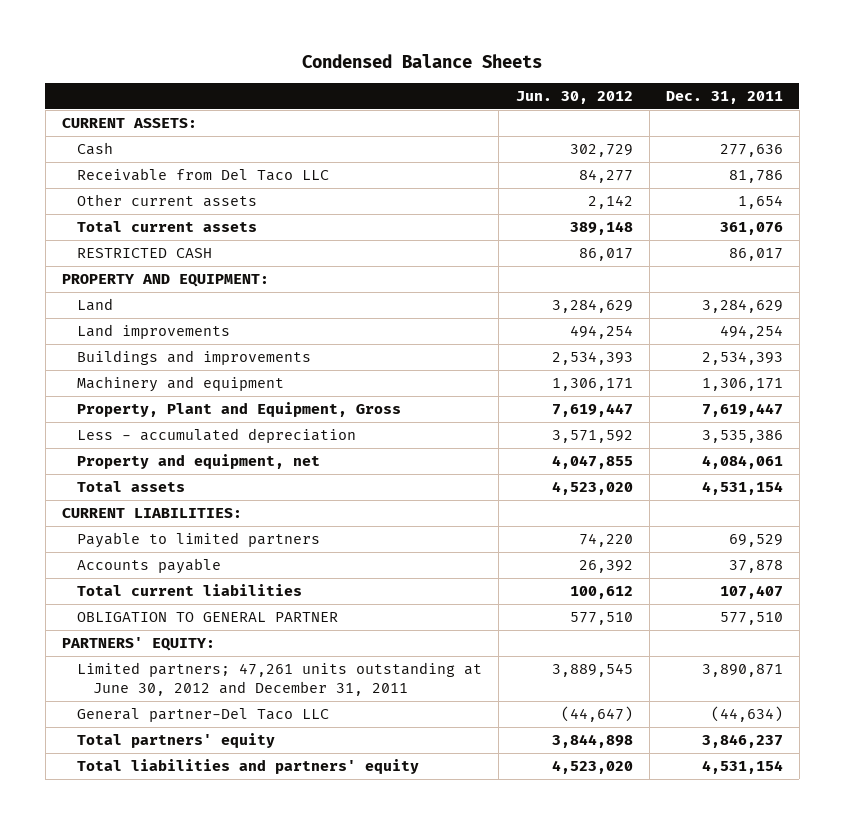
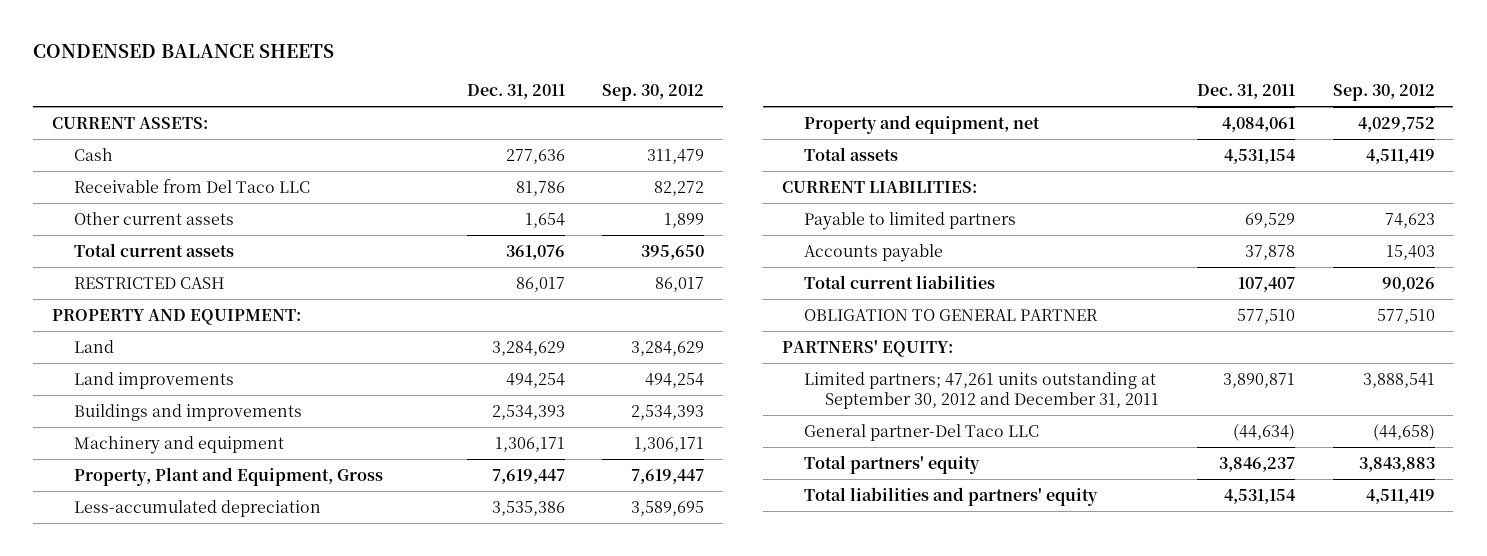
[302,53,543,68] Condensed Balance Sheets -> [33,44,335,59] CONDENSED BALANCE SHEETS
[515,90,633,104] Jun. 30, 2012 -> none
none -> [602,84,705,102] Sep. 30, 2012
[77,428,357,444] Less - accumulated depreciation -> [73,499,321,517] Less-accumulated depreciation
[77,662,483,696] Limited partners; 47,261 units outstanding at June 30, 2012 and December 31, 2011 -> [803,371,1160,409] Limited partners; 47,261 units outstanding at September 30, 2012 and December 31, 2011

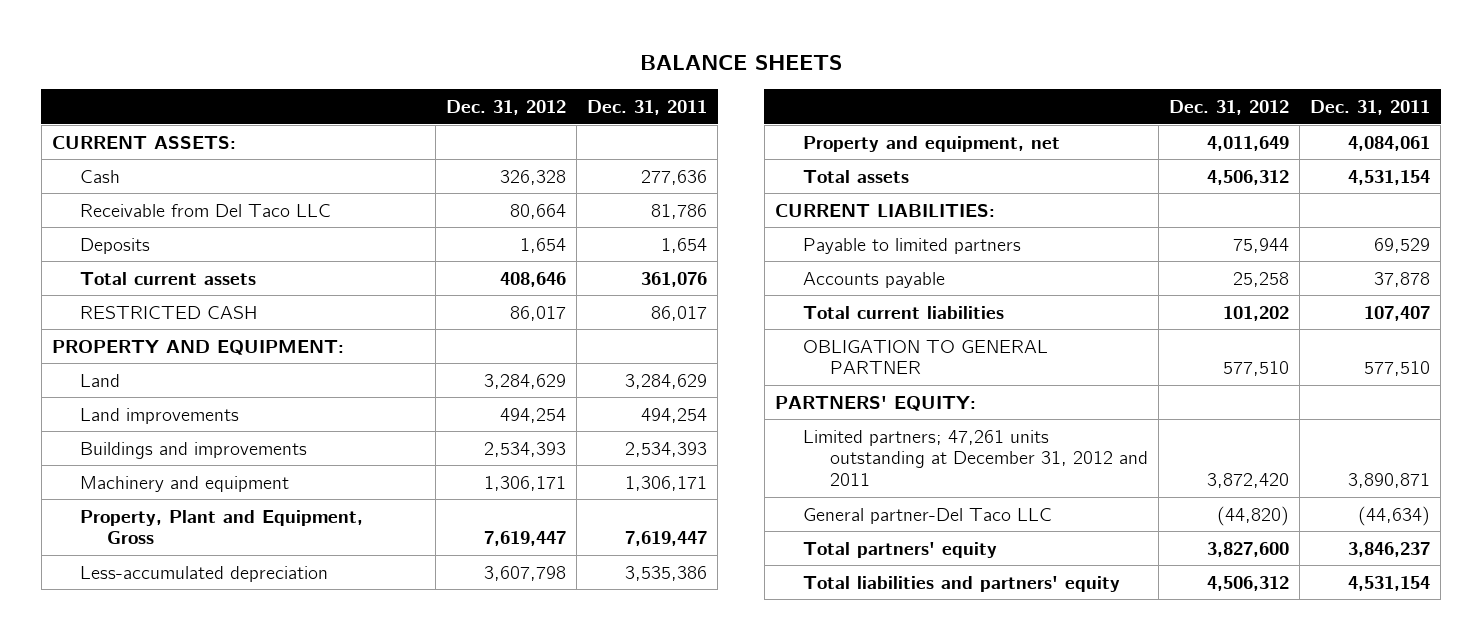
[33,44,335,59] CONDENSED BALANCE SHEETS -> [639,55,842,71] BALANCE SHEETS
[602,84,705,102] Sep. 30, 2012 -> none
none -> [446,99,567,115] Dec. 31, 2012
[73,211,234,225] Other current assets -> [79,237,150,254] Deposits
[803,371,1160,409] Limited partners; 47,261 units outstanding at September 30, 2012 and December 31, 2011 -> [802,429,1149,487] Limited partners; 47,261 units outstanding at December 31, 2012 and 2011

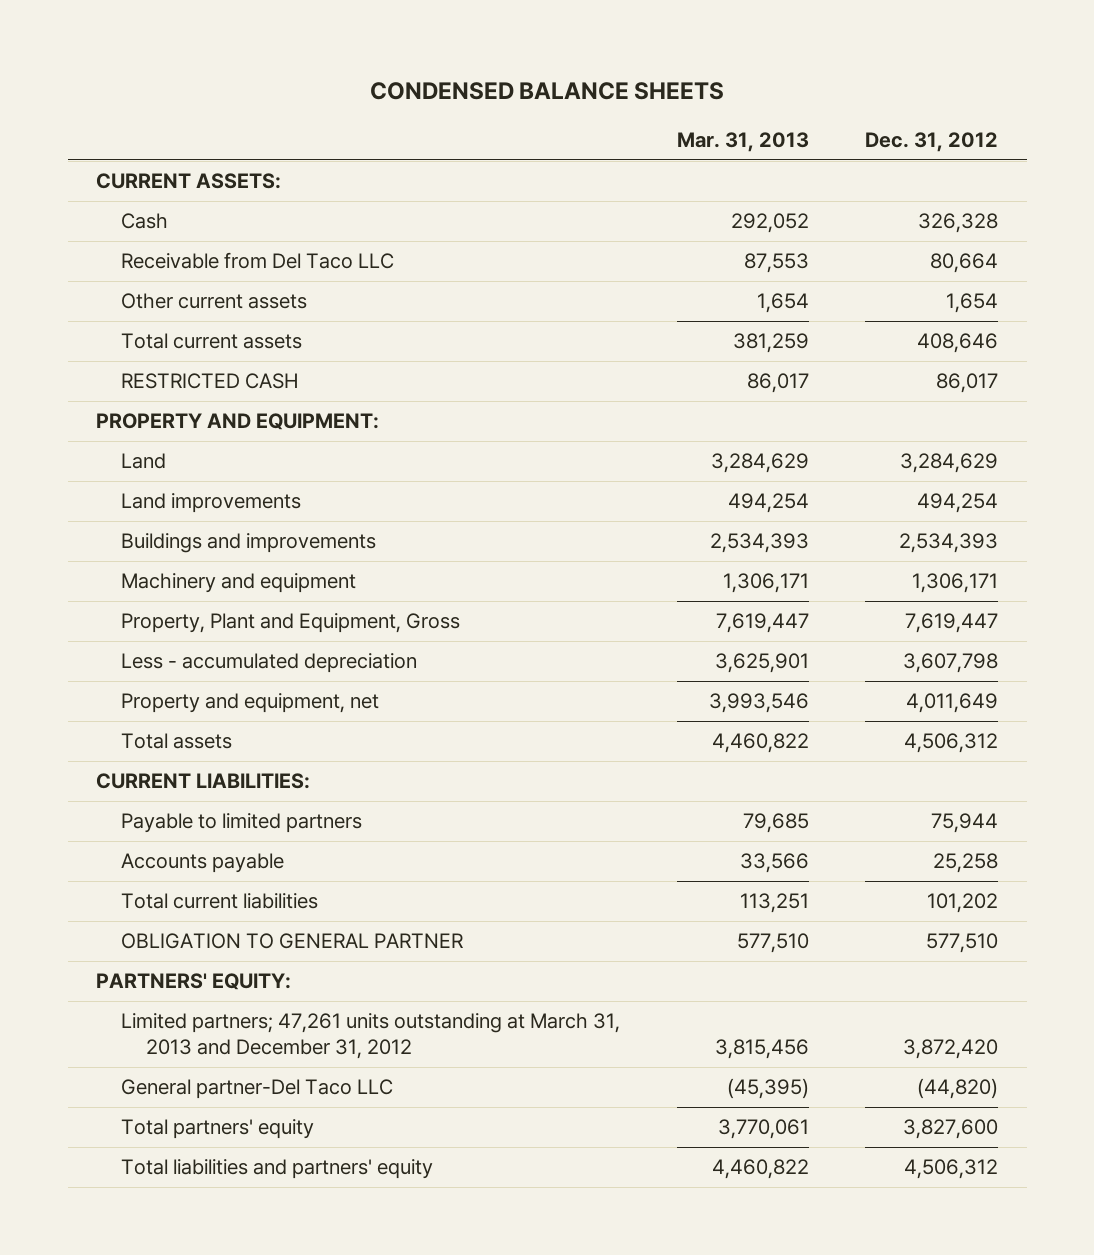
[639,55,842,71] BALANCE SHEETS -> [370,82,725,101] CONDENSED BALANCE SHEETS
[587,99,708,115] Dec. 31, 2011 -> none
none -> [676,132,809,153] Mar. 31, 2013
[79,237,150,254] Deposits -> [120,293,307,310] Other current assets
[79,565,328,582] Less-accumulated depreciation -> [120,653,417,674] Less - accumulated depreciation
[802,429,1149,487] Limited partners; 47,261 units outstanding at December 31, 2012 and 2011 -> [120,1013,620,1059] Limited partners; 47,261 units outstanding at March 31, 2013 and December 31, 2012

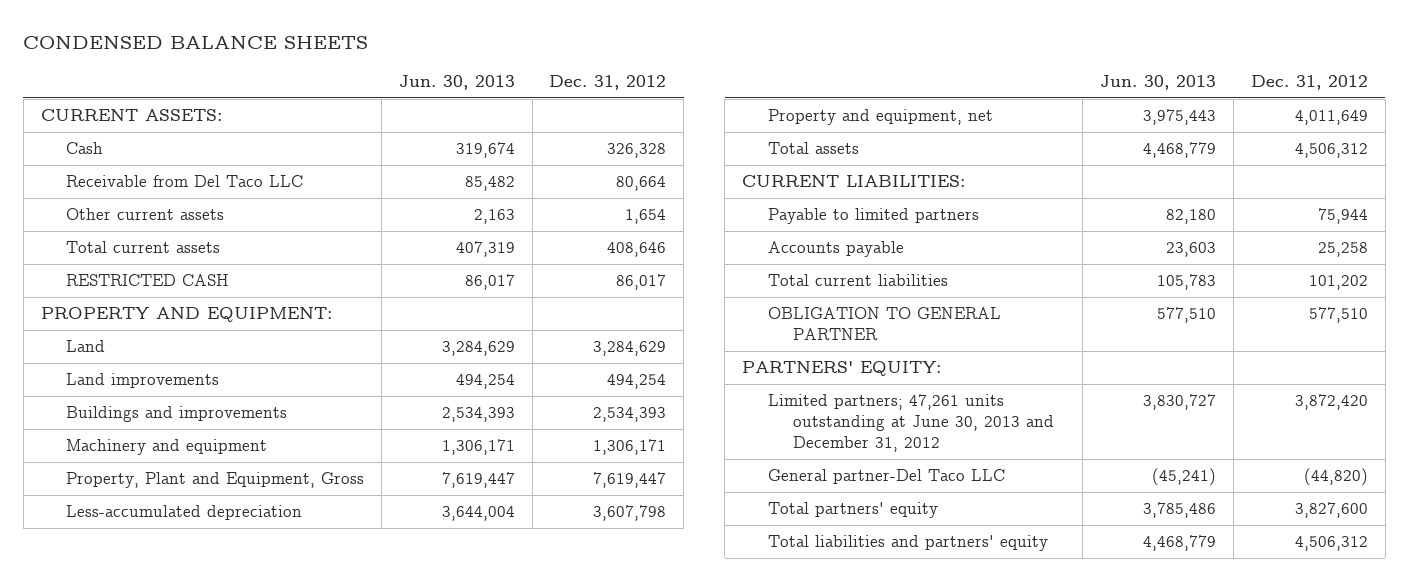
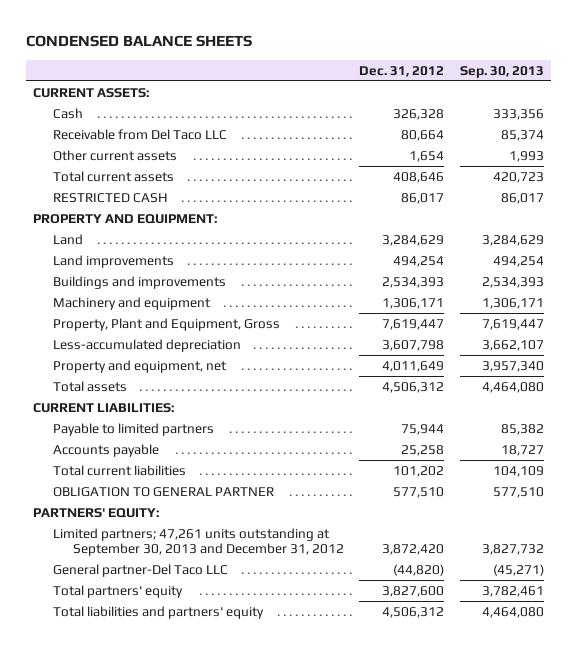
[398,75,515,91] Jun. 30, 2013 -> none
none -> [459,65,544,78] Sep. 30, 2013
[767,394,1055,453] Limited partners; 47,261 units outstanding at June 30, 2013 and December 31, 2012 -> [53,527,344,557] Limited partners; 47,261 units outstanding at September 30, 2013 and December 31, 2012

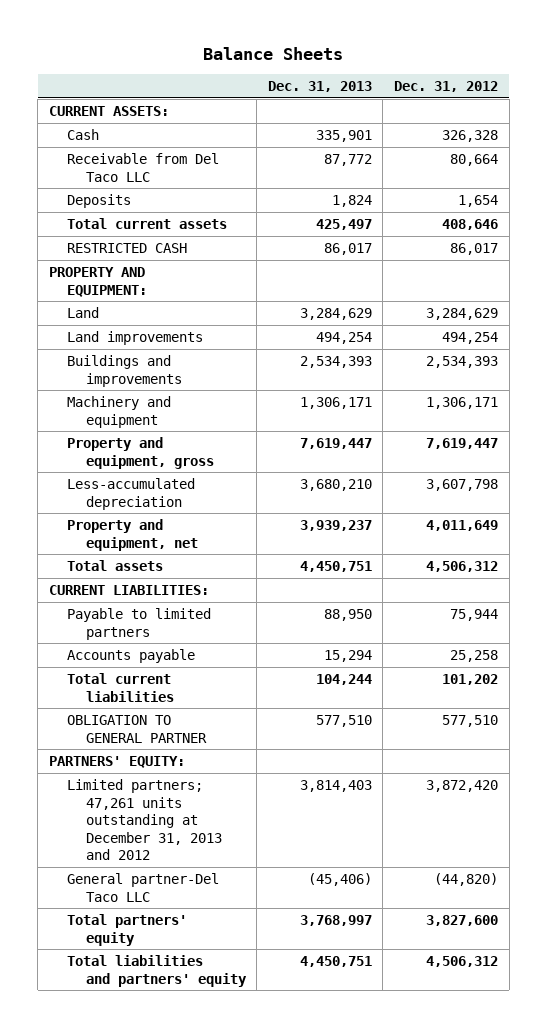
[25,35,252,48] CONDENSED BALANCE SHEETS -> [203,46,344,60] Balance Sheets
[459,65,544,78] Sep. 30, 2013 -> none
none -> [267,81,372,93] Dec. 31, 2013
[53,149,178,161] Other current assets -> [67,194,132,209] Deposits
[53,317,281,331] Property, Plant and Equipment, Gross -> [67,437,214,469] Property and equipment, gross
[53,527,344,557] Limited partners; 47,261 units outstanding at September 30, 2013 and December 31, 2012 -> [67,779,222,861] Limited partners; 47,261 units outstanding at December 31, 2013 and 2012

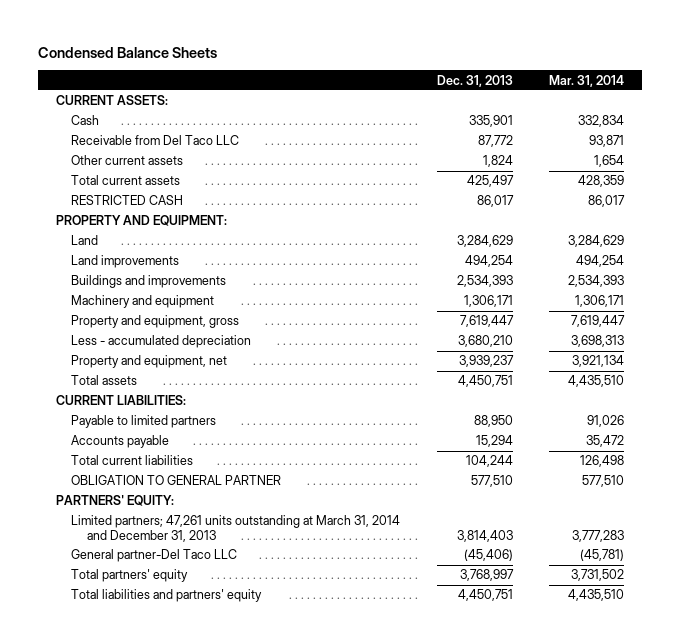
[203,46,344,60] Balance Sheets -> [38,46,218,58] Condensed Balance Sheets
[393,81,498,93] Dec. 31, 2012 -> none
none -> [548,74,624,87] Mar. 31, 2014
[67,194,132,209] Deposits -> [71,155,184,166] Other current assets
[67,478,196,510] Less-accumulated depreciation -> [71,335,252,349] Less - accumulated depreciation
[67,779,222,861] Limited partners; 47,261 units outstanding at December 31, 2013 and 2012 -> [71,515,401,542] Limited partners; 47,261 units outstanding at March 31, 2014 and December 31, 2013

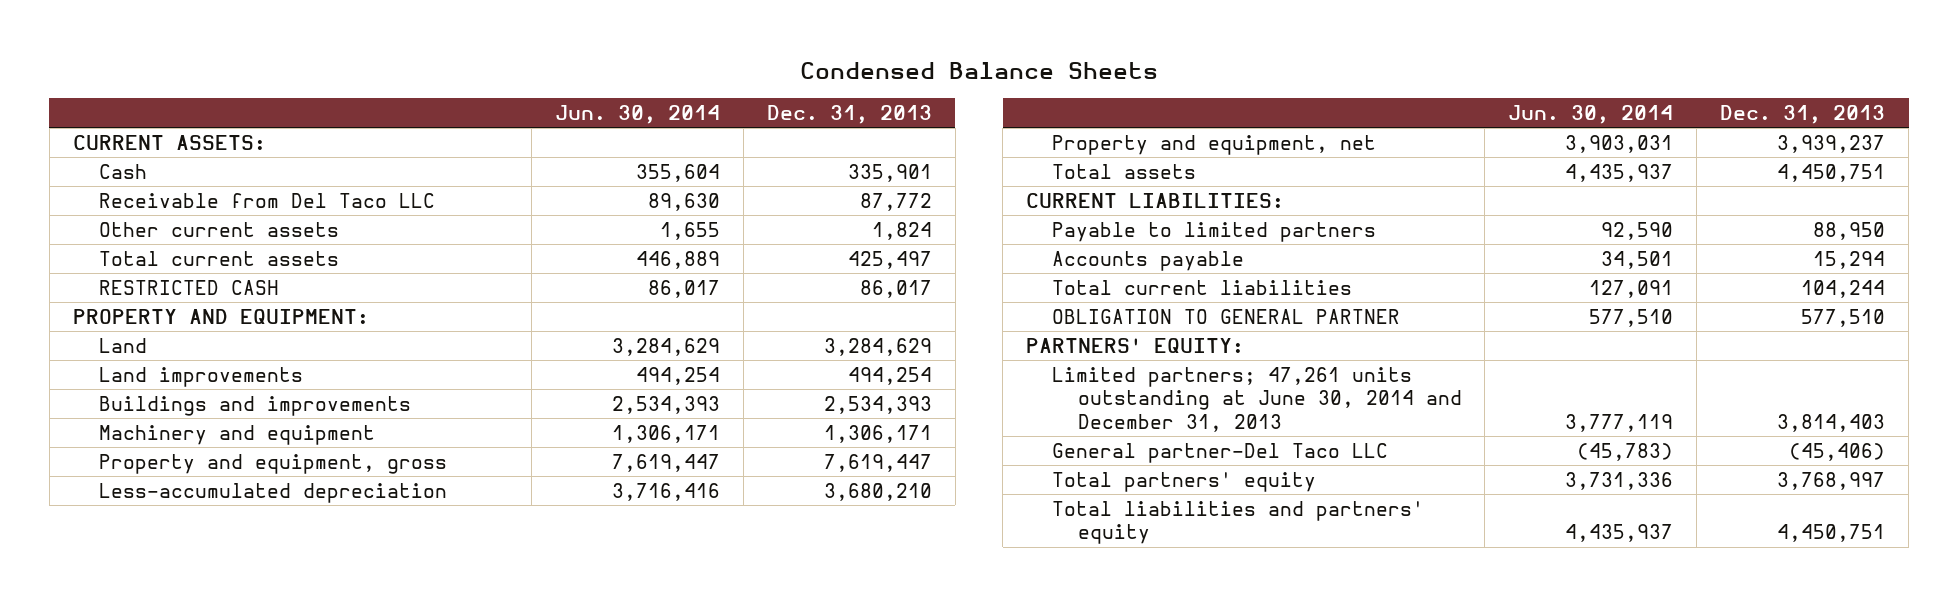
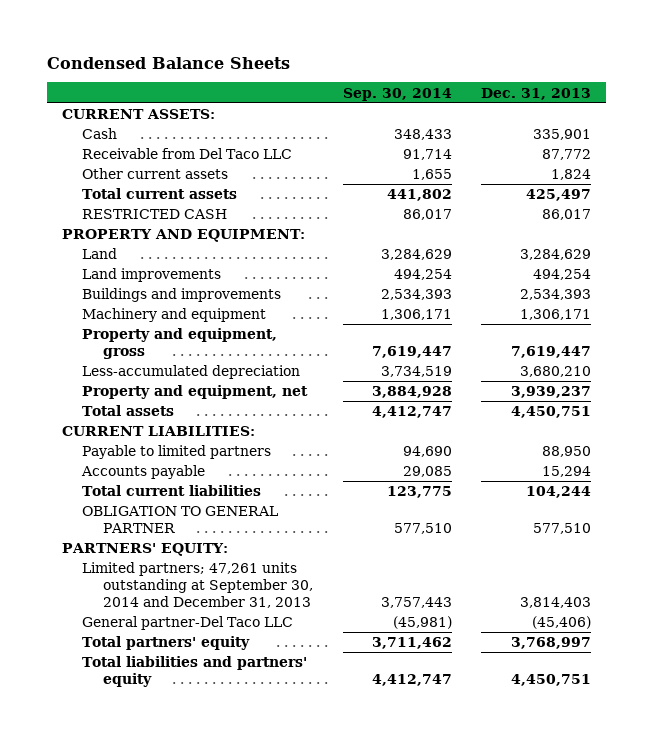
[555,104,721,124] Jun. 30, 2014 -> none
none -> [342,87,452,101] Sep. 30, 2014
[1051,366,1462,432] Limited partners; 47,261 units outstanding at June 30, 2014 and December 31, 2013 -> [82,562,313,608] Limited partners; 47,261 units outstanding at September 30, 2014 and December 31, 2013

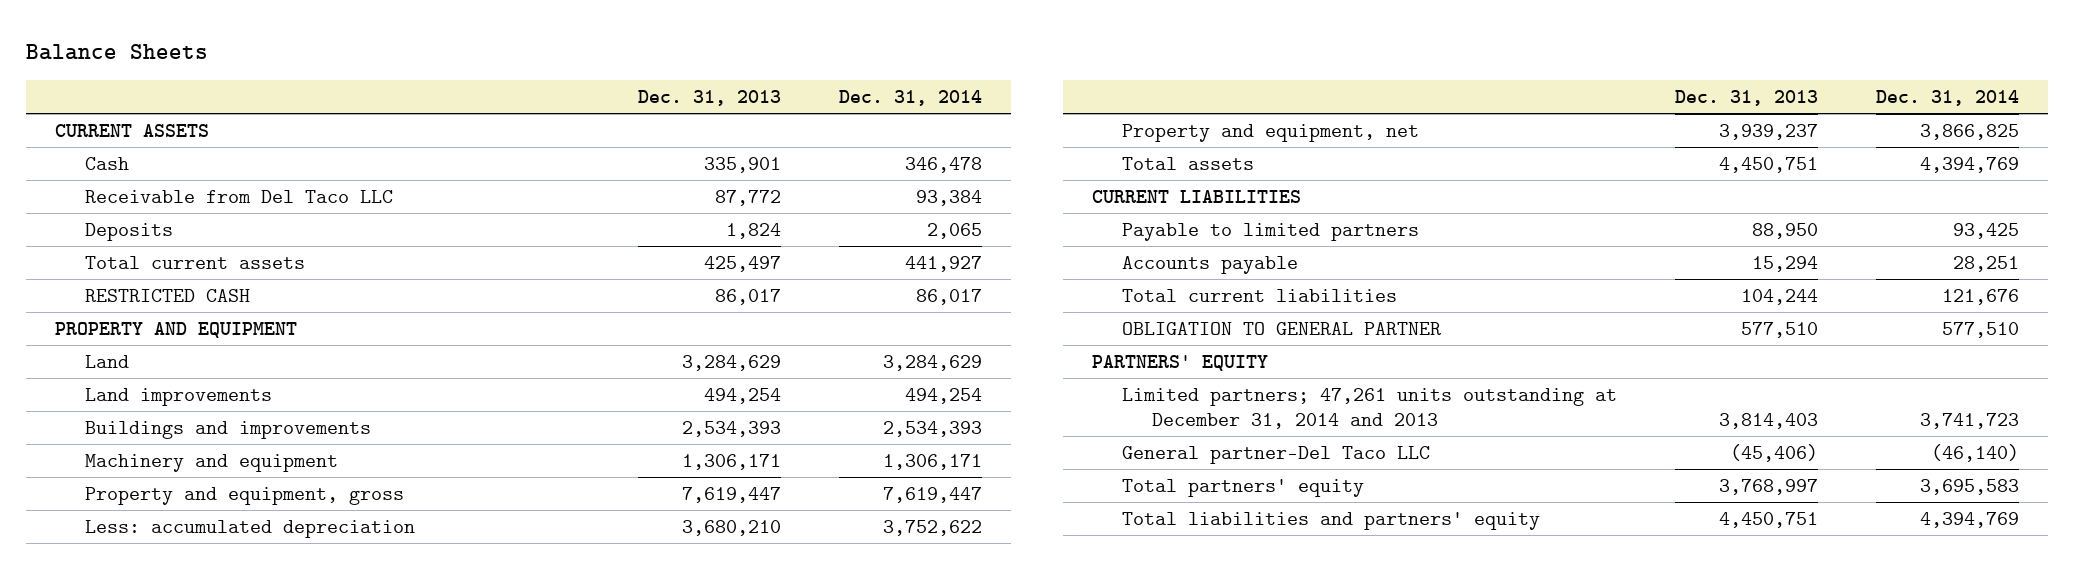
[47,56,291,69] Condensed Balance Sheets -> [25,43,208,60] Balance Sheets
[342,87,452,101] Sep. 30, 2014 -> none
none -> [838,89,982,106] Dec. 31, 2014
[62,109,216,120] CURRENT ASSETS: -> [54,124,209,138] CURRENT ASSETS
[82,168,229,180] Other current assets -> [84,223,173,242] Deposits
[62,229,306,243] PROPERTY AND EQUIPMENT: -> [54,322,297,339] PROPERTY AND EQUIPMENT
[82,365,301,380] Less-accumulated depreciation -> [84,520,415,539] Less: accumulated depreciation
[62,426,256,437] CURRENT LIABILITIES: -> [1092,190,1302,204] CURRENT LIABILITIES
[62,543,229,557] PARTNERS' EQUITY: -> [1092,355,1269,372] PARTNERS' EQUITY
[82,562,313,608] Limited partners; 47,261 units outstanding at September 30, 2014 and December 31, 2013 -> [1121,388,1617,430] Limited partners; 47,261 units outstanding at December 31, 2014 and 2013

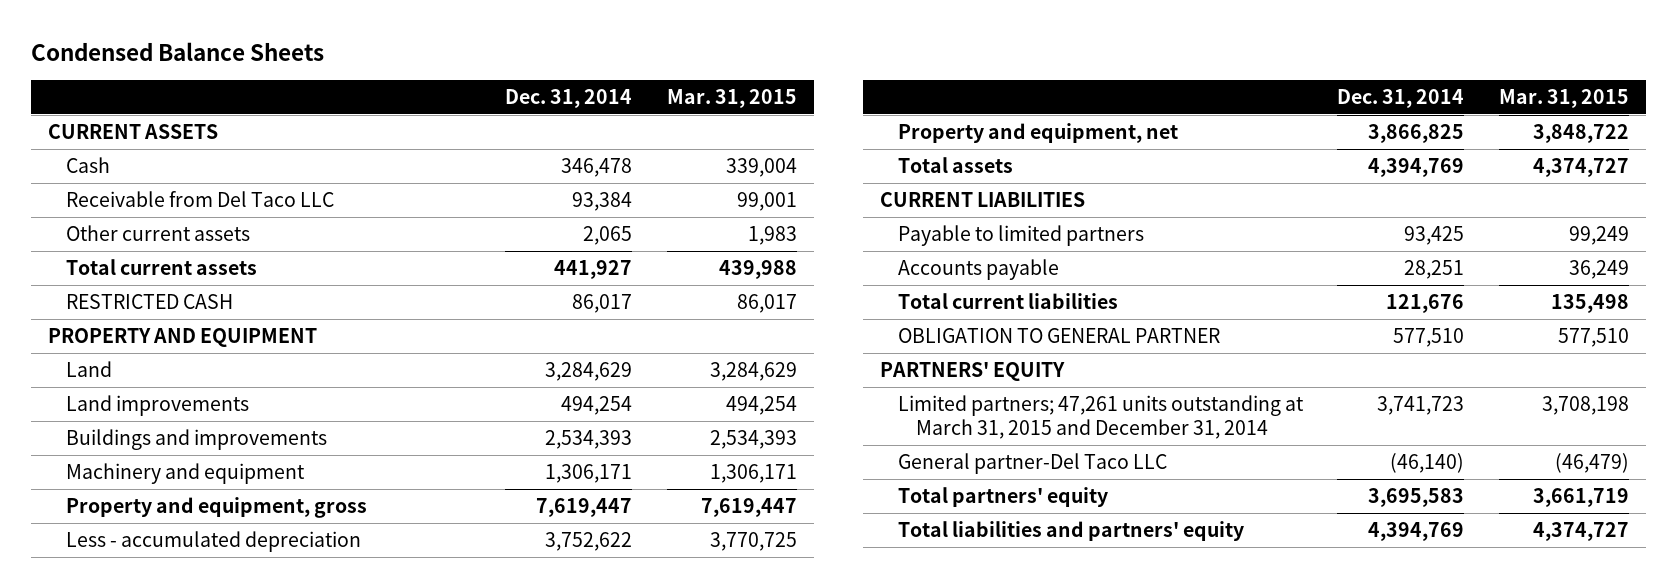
[25,43,208,60] Balance Sheets -> [30,41,324,61] Condensed Balance Sheets
[637,89,781,106] Dec. 31, 2013 -> none
none -> [666,89,797,109] Mar. 31, 2015
[84,223,173,242] Deposits -> [65,224,250,241] Other current assets
[84,520,415,539] Less: accumulated depreciation -> [65,530,361,552] Less - accumulated depreciation
[1121,388,1617,430] Limited partners; 47,261 units outstanding at December 31, 2014 and 2013 -> [897,394,1304,440] Limited partners; 47,261 units outstanding at March 31, 2015 and December 31, 2014

